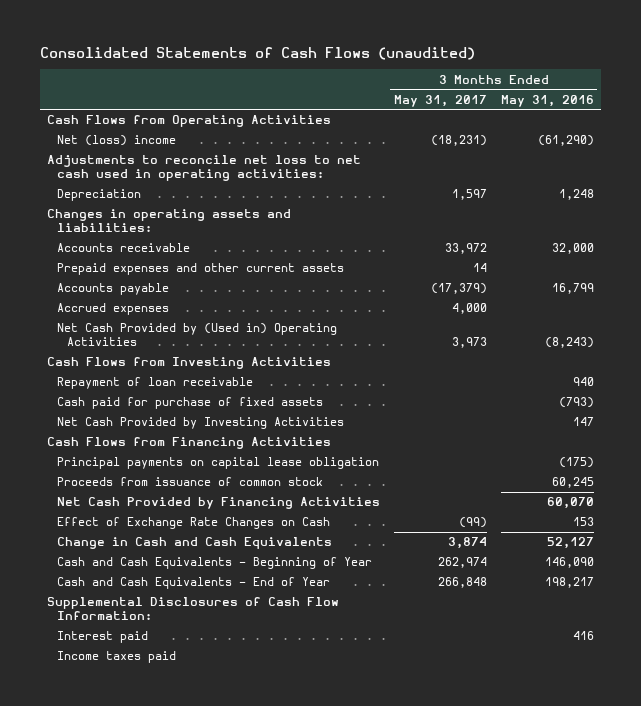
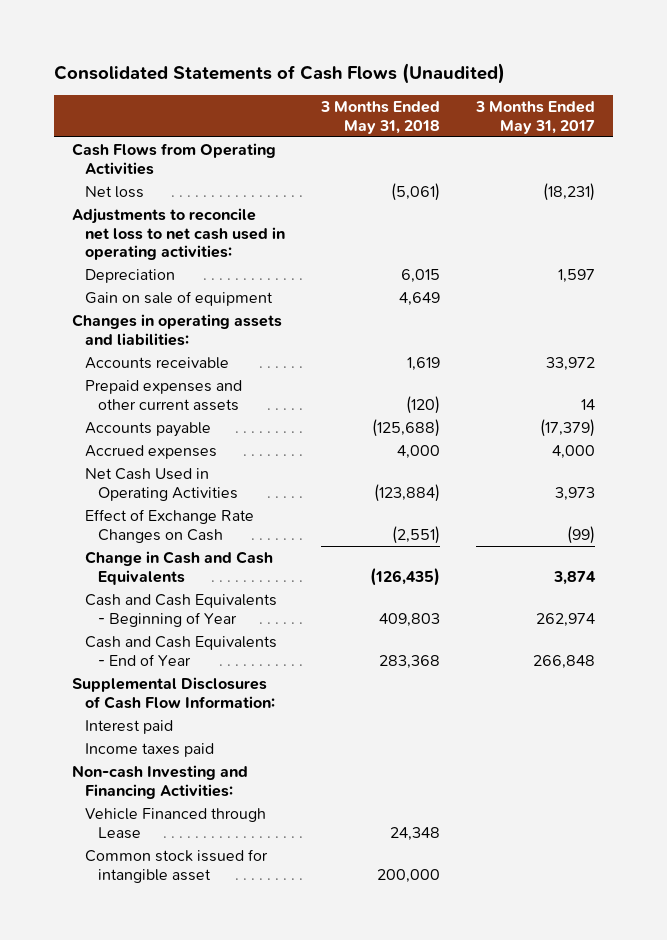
[39,46,475,60] Consolidated Statements of Cash Flows (unaudited) -> [54,63,506,85] Consolidated Statements of Cash Flows (Unaudited)
[500,94,594,107] May 31, 2016 -> none
none -> [320,101,441,134] 3 Months Ended May 31, 2018
[56,135,176,147] Net (loss) income -> [85,185,145,198] Net loss
none -> [85,290,274,306] Gain on sale of equipment
[46,357,331,370] Cash Flows from Investing Activities -> none
[56,377,253,390] Repayment of loan receivable -> none
[56,397,323,410] Cash paid for purchase of fixed assets -> none
[56,417,344,430] Net Cash Provided by Investing Activities -> none
[46,437,331,450] Cash Flows from Financing Activities -> none
[56,457,379,470] Principal payments on capital lease obligation -> none
[56,477,323,487] Proceeds from issuance of common stock -> none
[56,497,380,510] Net Cash Provided by Financing Activities -> none
[56,323,337,347] Net Cash Provided by (Used in) Operating Activities -> [85,467,238,501] Net Cash Used in Operating Activities
none -> [72,764,249,799] Non-cash Investing and Financing Activities:
none -> [85,807,267,839] Vehicle Financed through Lease
none -> [85,848,269,883] Common stock issued for intangible asset

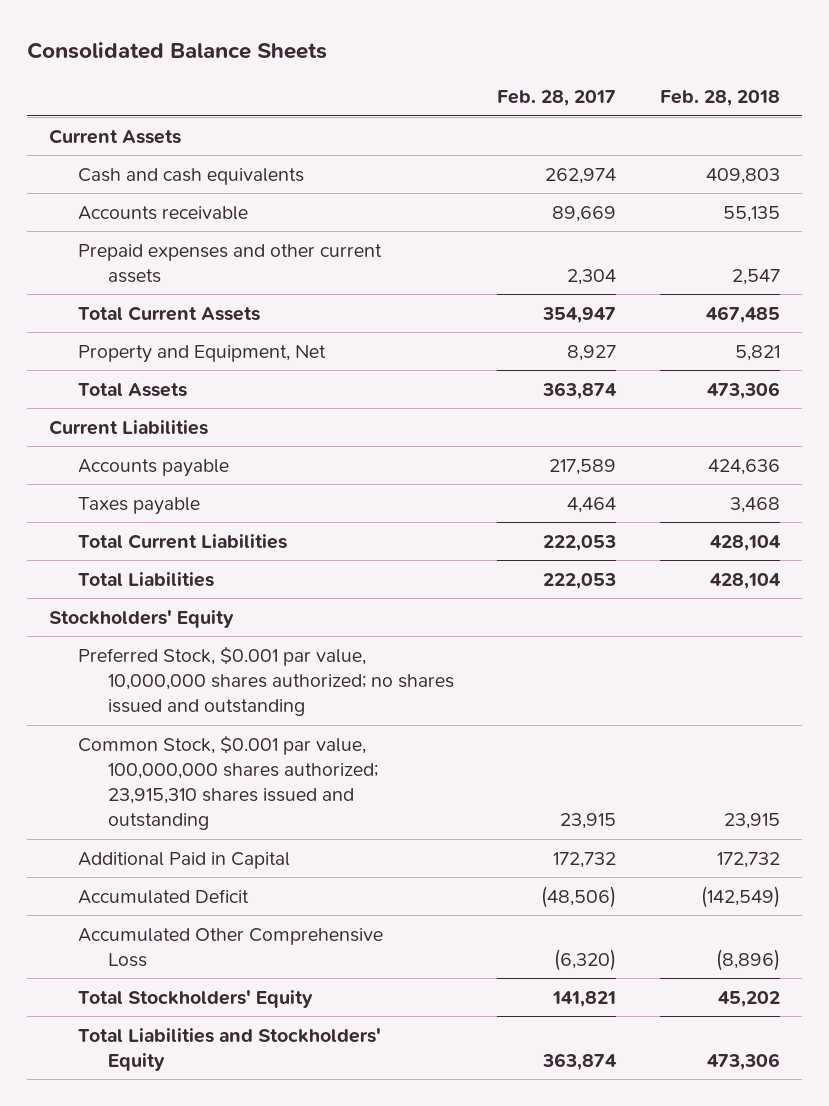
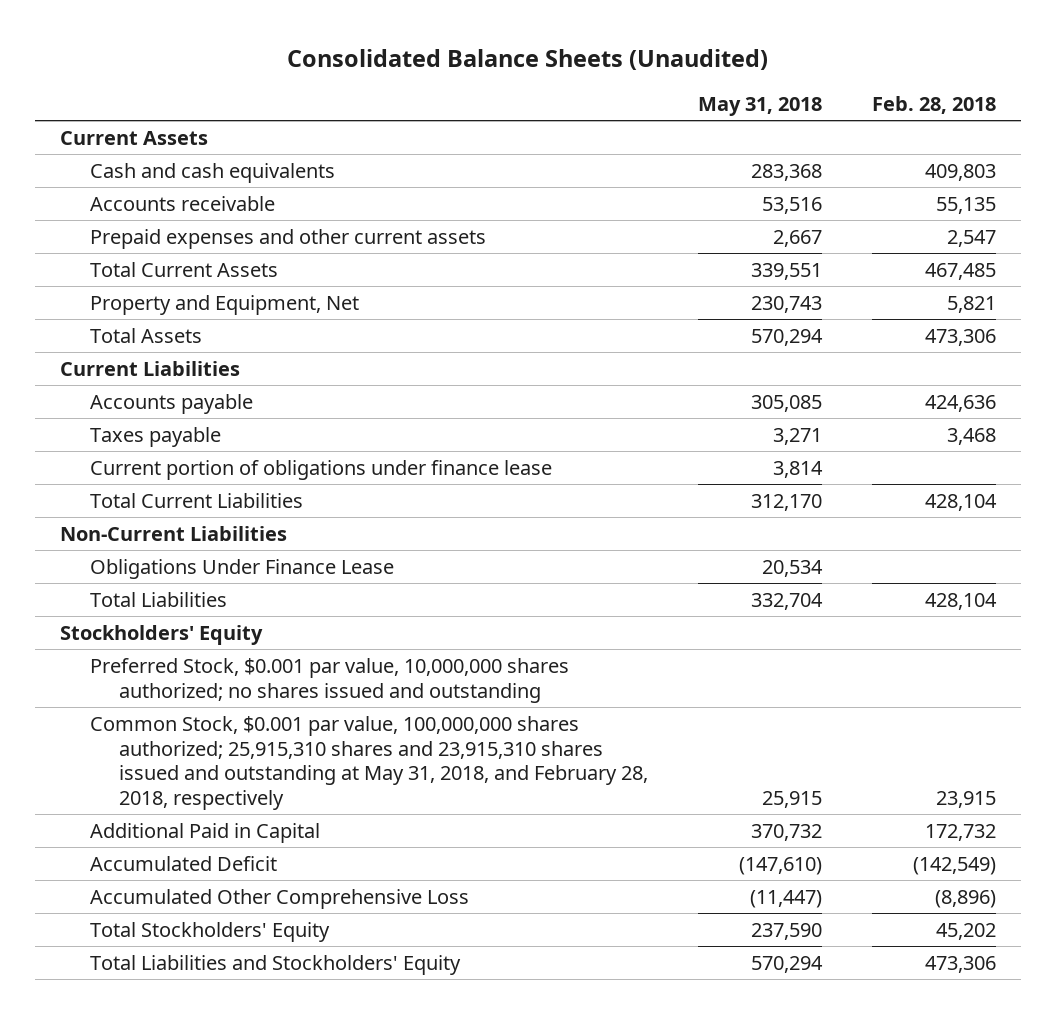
[27,41,328,59] Consolidated Balance Sheets -> [287,48,769,70] Consolidated Balance Sheets (Unaudited)
[497,90,617,107] Feb. 28, 2017 -> none
none -> [698,97,823,117] May 31, 2018
none -> [89,460,552,481] Current portion of obligations under finance lease
none -> [60,526,288,542] Non-Current Liabilities
none -> [89,559,394,580] Obligations Under Finance Lease
[78,734,378,831] Common Stock, $0.001 par value, 100,000,000 shares authorized; 23,915,310 shares issued and outstanding -> [89,716,649,811] Common Stock, $0.001 par value, 100,000,000 shares authorized; 25,915,310 shares and 23,915,310 shares issued and outstanding at May 31, 2018, and February 28, 2018, respectively

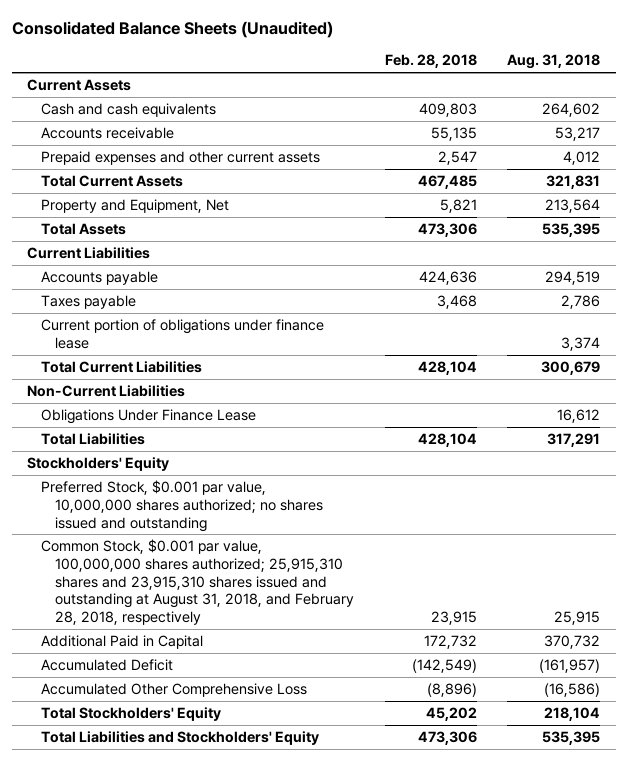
[698,97,823,117] May 31, 2018 -> none
none -> [507,54,601,70] Aug. 31, 2018
[89,716,649,811] Common Stock, $0.001 par value, 100,000,000 shares authorized; 25,915,310 shares and 23,915,310 shares issued and outstanding at May 31, 2018, and February 28, 2018, respectively -> [41,538,355,626] Common Stock, $0.001 par value, 100,000,000 shares authorized; 25,915,310 shares and 23,915,310 shares issued and outstanding at August 31, 2018, and February 28, 2018, respectively

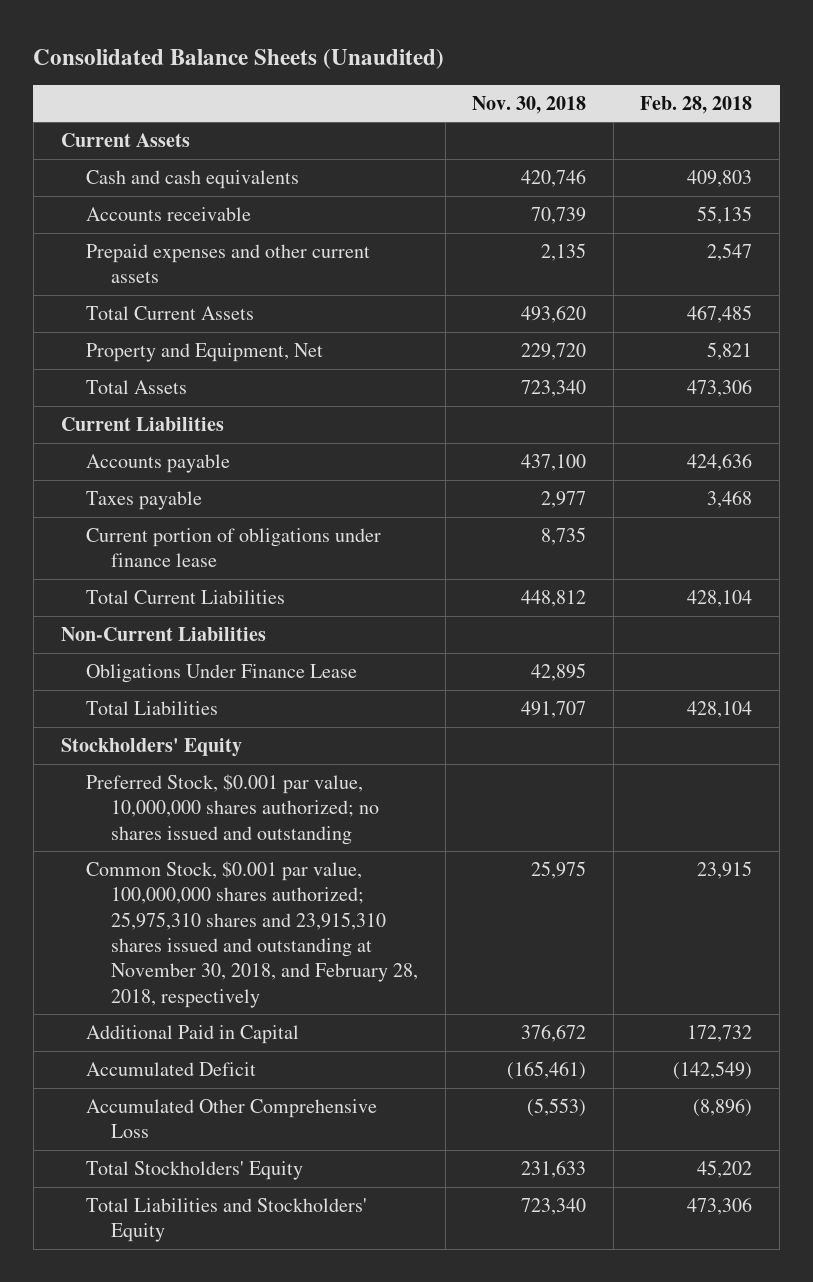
[507,54,601,70] Aug. 31, 2018 -> none
none -> [472,95,587,114] Nov. 30, 2018
[41,538,355,626] Common Stock, $0.001 par value, 100,000,000 shares authorized; 25,915,310 shares and 23,915,310 shares issued and outstanding at August 31, 2018, and February 28, 2018, respectively -> [85,860,418,1008] Common Stock, $0.001 par value, 100,000,000 shares authorized; 25,975,310 shares and 23,915,310 shares issued and outstanding at November 30, 2018, and February 28, 2018, respectively

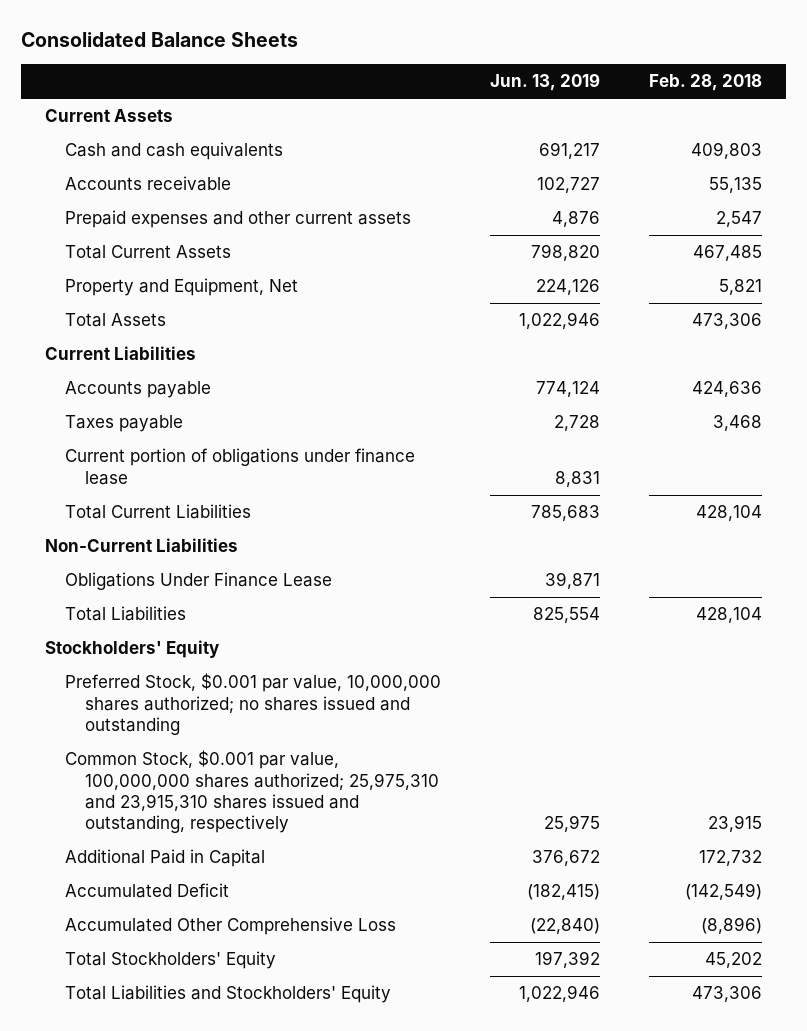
[33,48,445,69] Consolidated Balance Sheets (Unaudited) -> [20,31,298,47] Consolidated Balance Sheets
[472,95,587,114] Nov. 30, 2018 -> none
none -> [489,72,600,91] Jun. 13, 2019
[85,860,418,1008] Common Stock, $0.001 par value, 100,000,000 shares authorized; 25,975,310 shares and 23,915,310 shares issued and outstanding at November 30, 2018, and February 28, 2018, respectively -> [65,750,440,833] Common Stock, $0.001 par value, 100,000,000 shares authorized; 25,975,310 and 23,915,310 shares issued and outstanding, respectively

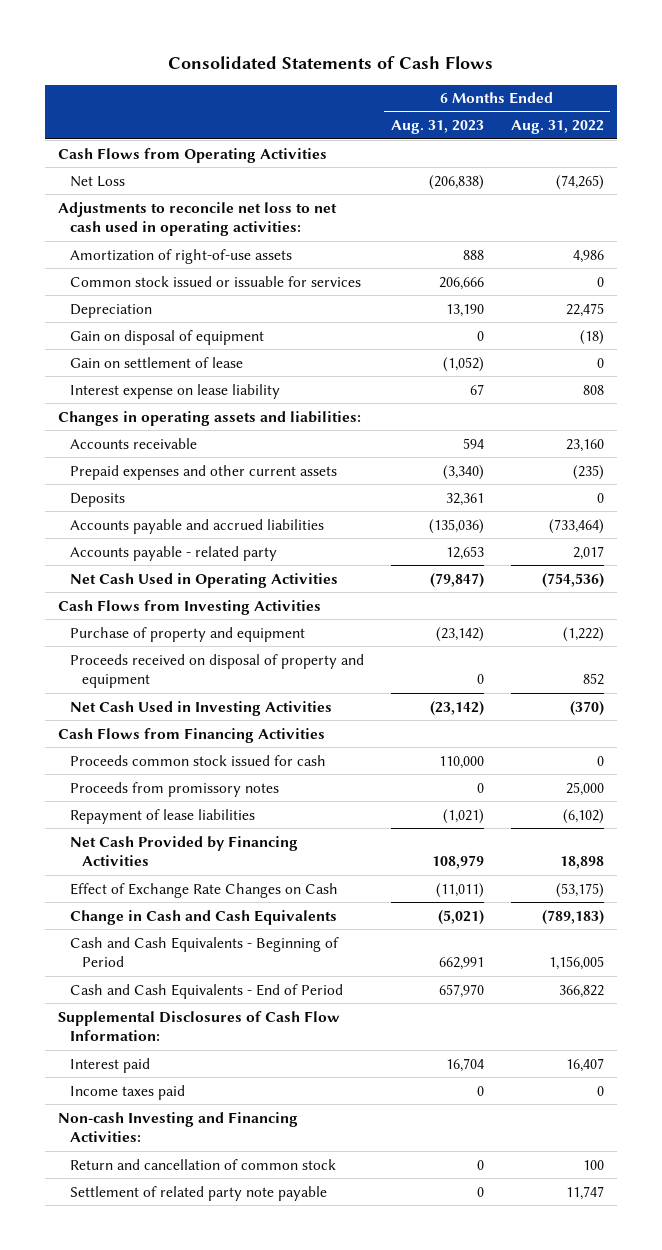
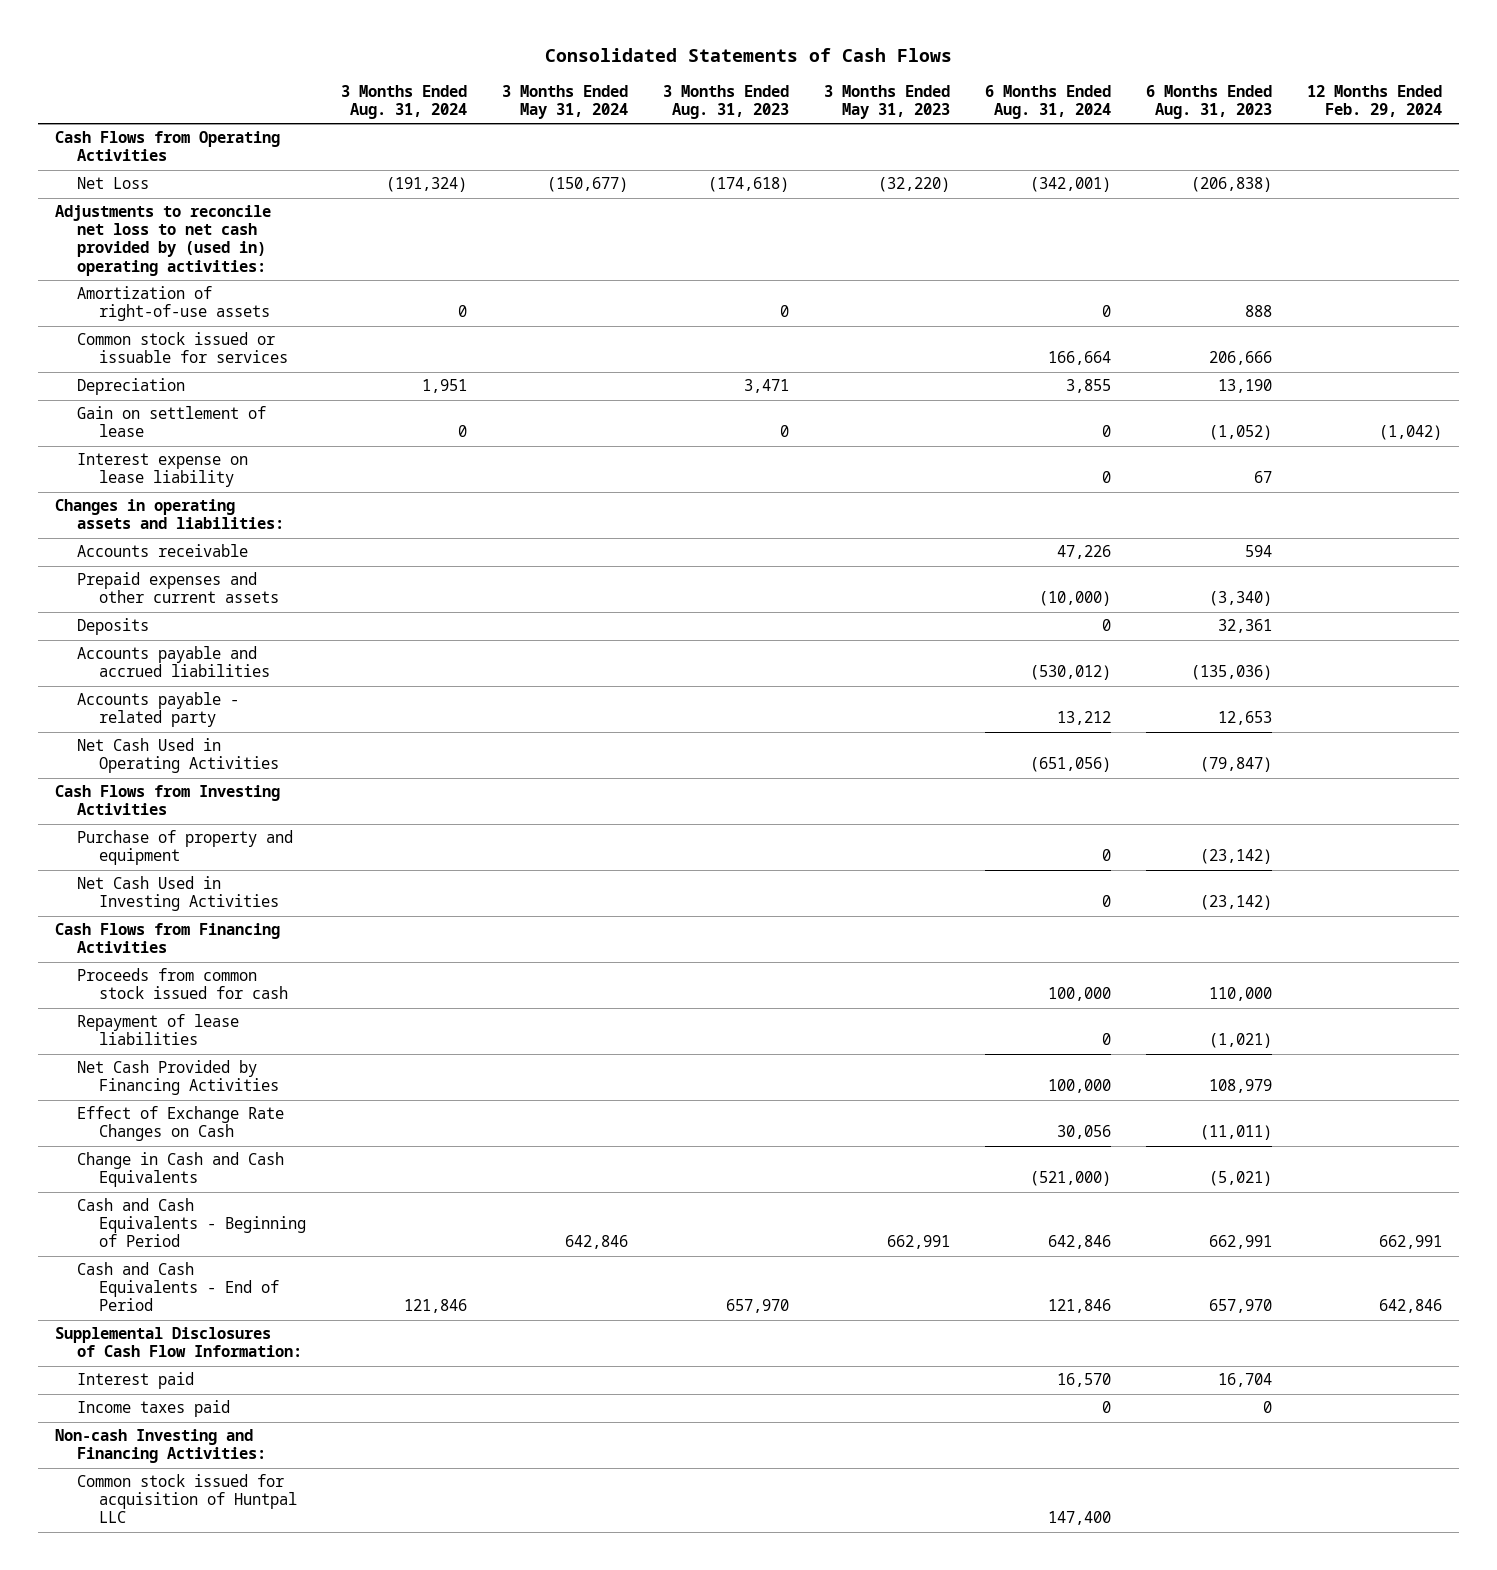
[510,120,604,135] Aug. 31, 2022 -> none
none -> [341,85,468,120] 3 Months Ended Aug. 31, 2024
none -> [502,85,629,120] 3 Months Ended May 31, 2024
none -> [663,85,790,120] 3 Months Ended Aug. 31, 2023
none -> [824,85,951,120] 3 Months Ended May 31, 2023
none -> [985,85,1112,120] 6 Months Ended Aug. 31, 2024
none -> [1307,85,1443,118] 12 Months Ended Feb. 29, 2024
[58,201,338,237] Adjustments to reconcile net loss to net cash used in operating activities: -> [55,205,272,276] Adjustments to reconcile net loss to net cash provided by (used in) operating activities:
[69,329,264,345] Gain on disposal of equipment -> none
[69,653,364,689] Proceeds received on disposal of property and equipment -> none
[69,781,279,797] Proceeds from promissory notes -> none
[69,754,326,766] Proceeds common stock issued for cash -> [77,968,289,1000] Proceeds from common stock issued for cash
[69,1158,336,1170] Return and cancellation of common stock -> none
[69,1185,327,1201] Settlement of related party note payable -> none
none -> [77,1474,298,1524] Common stock issued for acquisition of Huntpal LLC

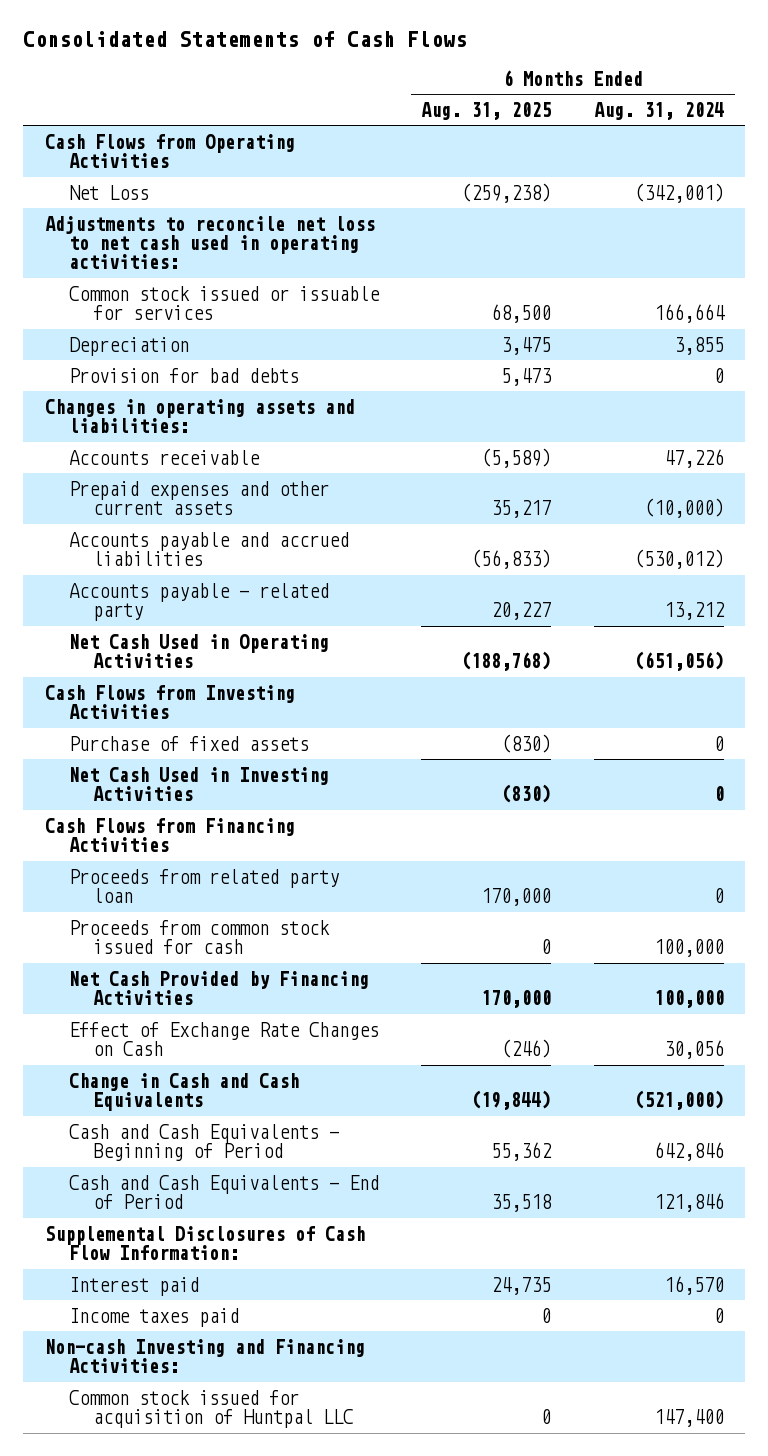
[341,85,468,120] 3 Months Ended Aug. 31, 2024 -> none
[502,85,629,120] 3 Months Ended May 31, 2024 -> none
[663,85,790,120] 3 Months Ended Aug. 31, 2023 -> none
[824,85,951,120] 3 Months Ended May 31, 2023 -> none
[1146,85,1273,120] 6 Months Ended Aug. 31, 2023 -> none
[1307,85,1443,118] 12 Months Ended Feb. 29, 2024 -> none
none -> [421,101,552,120] Aug. 31, 2025
[77,286,271,322] Amortization of right-of-use assets -> none
[55,205,272,276] Adjustments to reconcile net loss to net cash provided by (used in) operating activities: -> [44,215,375,270] Adjustments to reconcile net loss to net cash used in operating activities:
[77,406,267,438] Gain on settlement of lease -> none
[77,453,249,488] Interest expense on lease liability -> none
none -> [68,367,299,383] Provision for bad debts
[77,618,150,636] Deposits -> none
[77,830,294,866] Purchase of property and equipment -> [68,735,309,751] Purchase of fixed assets
none -> [68,868,339,904] Proceeds from related party loan
[77,1014,240,1046] Repayment of lease liabilities -> none

